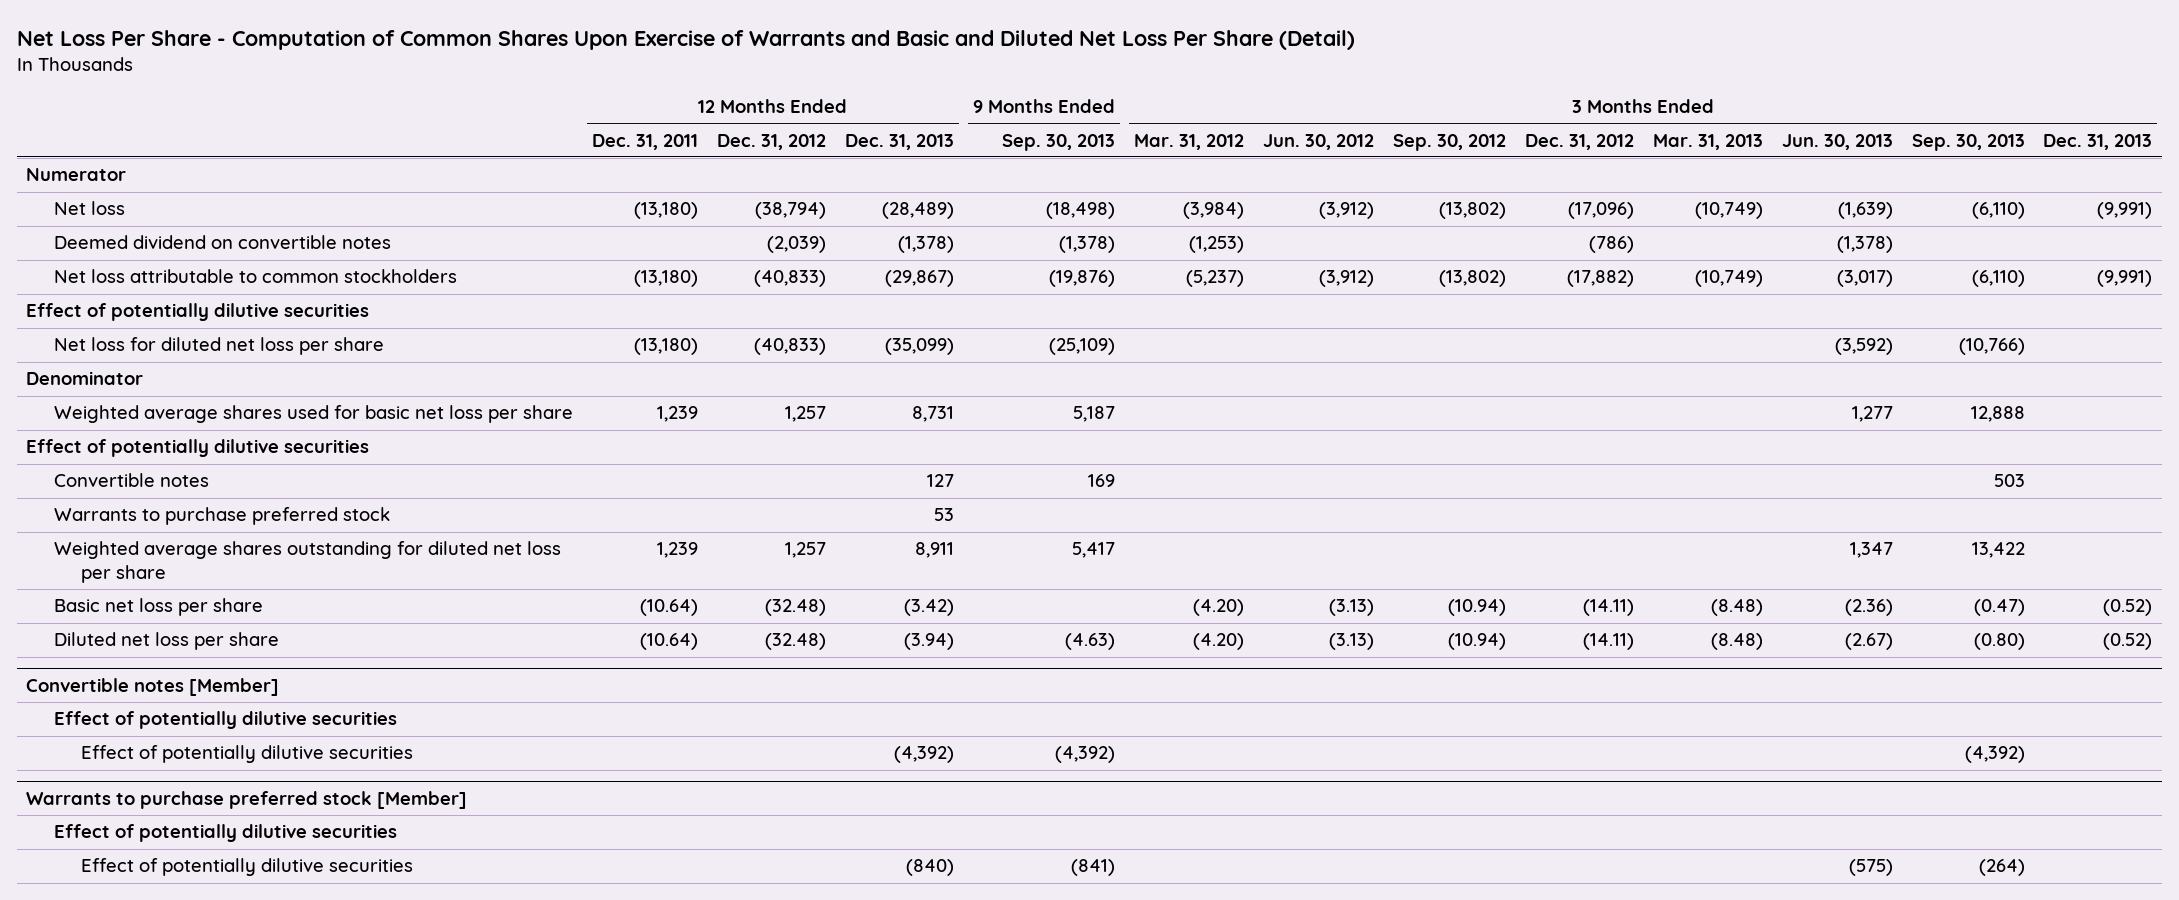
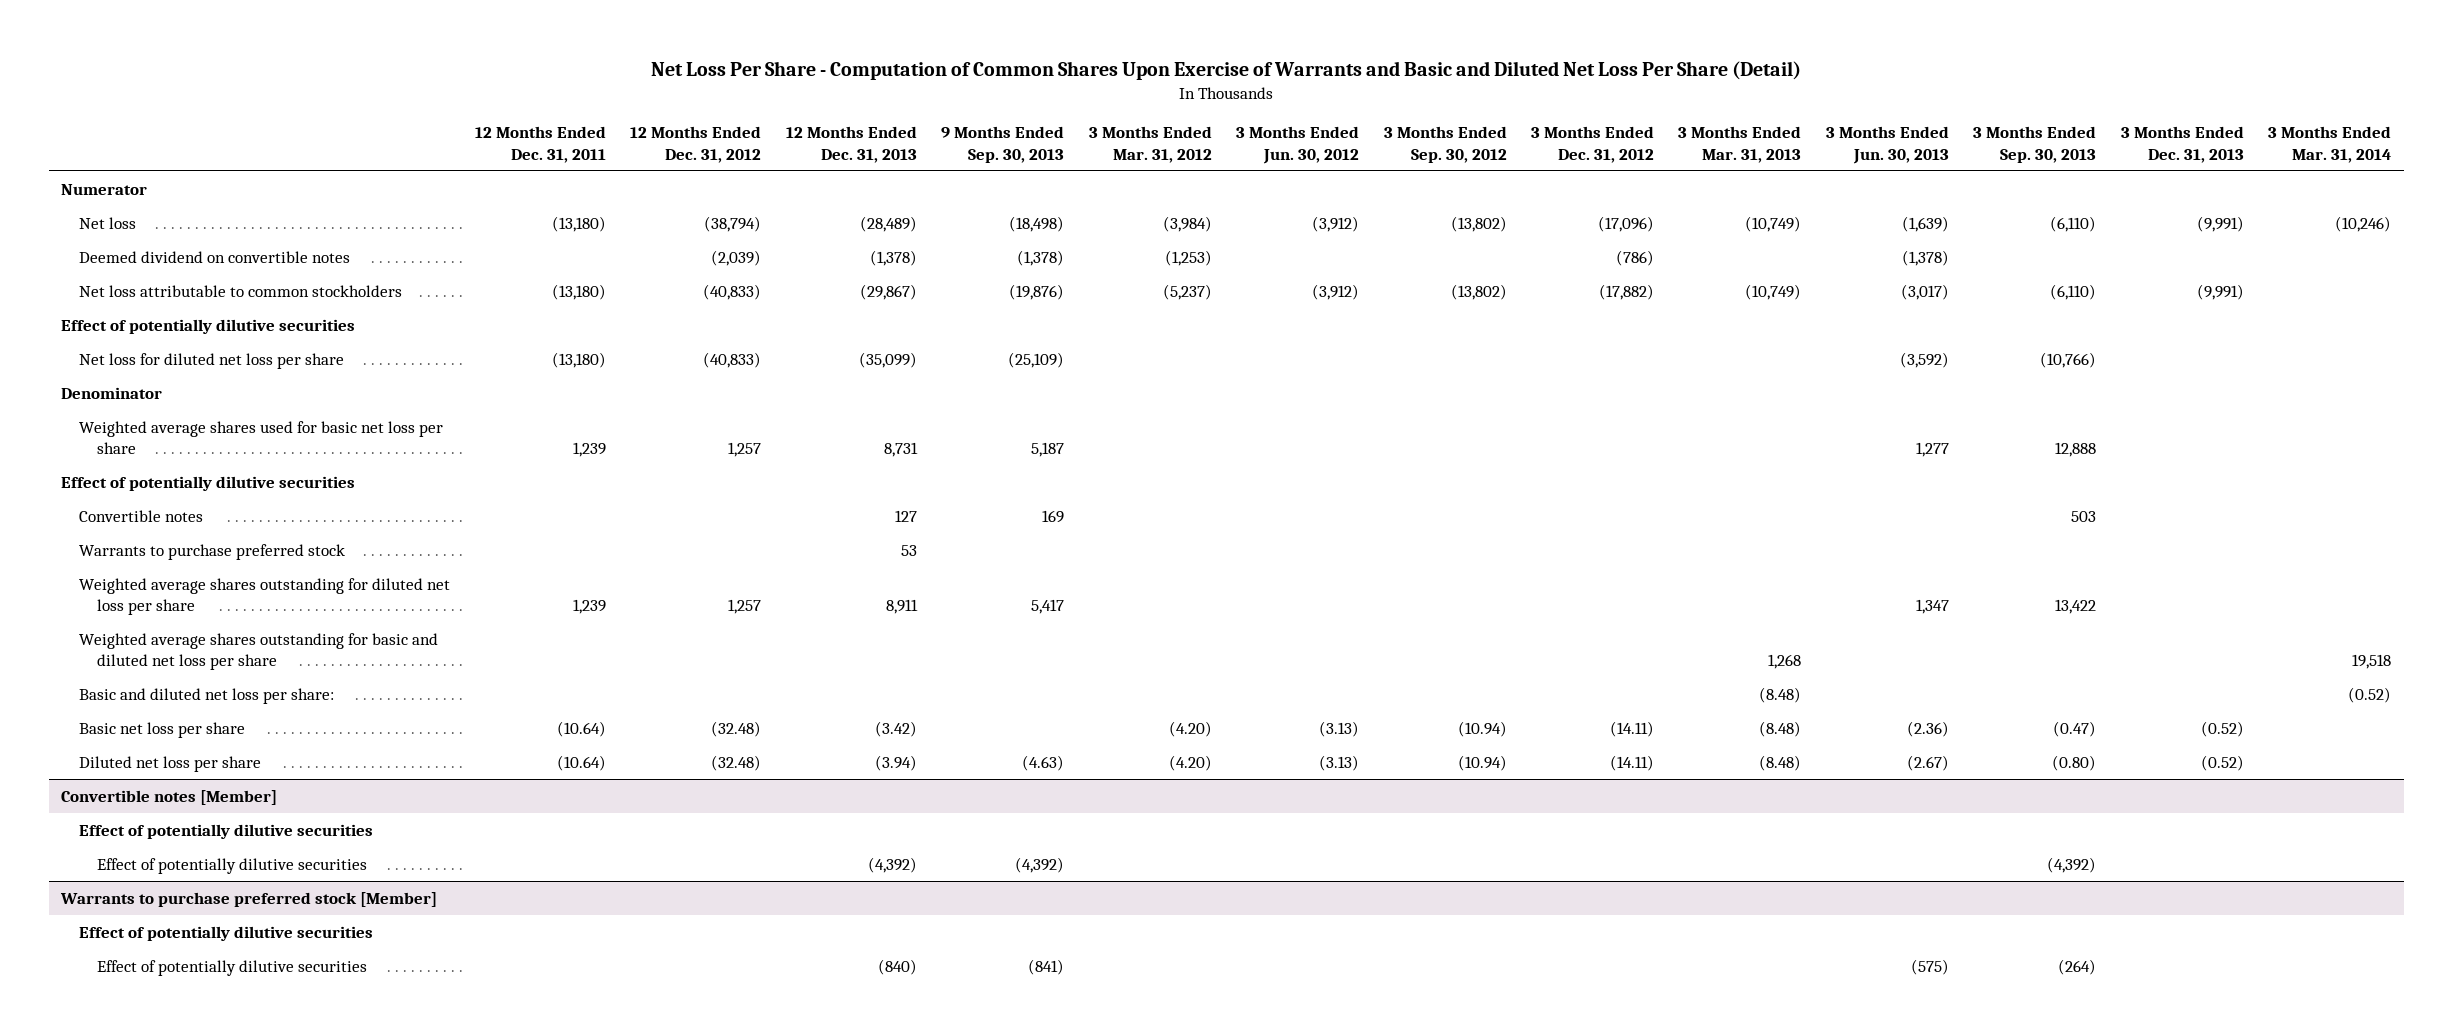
none -> [2268,126,2392,163] 3 Months Ended Mar. 31, 2014
none -> [79,632,439,671] Weighted average shares outstanding for basic and diluted net loss per share
none -> [79,687,335,704] Basic and diluted net loss per share:

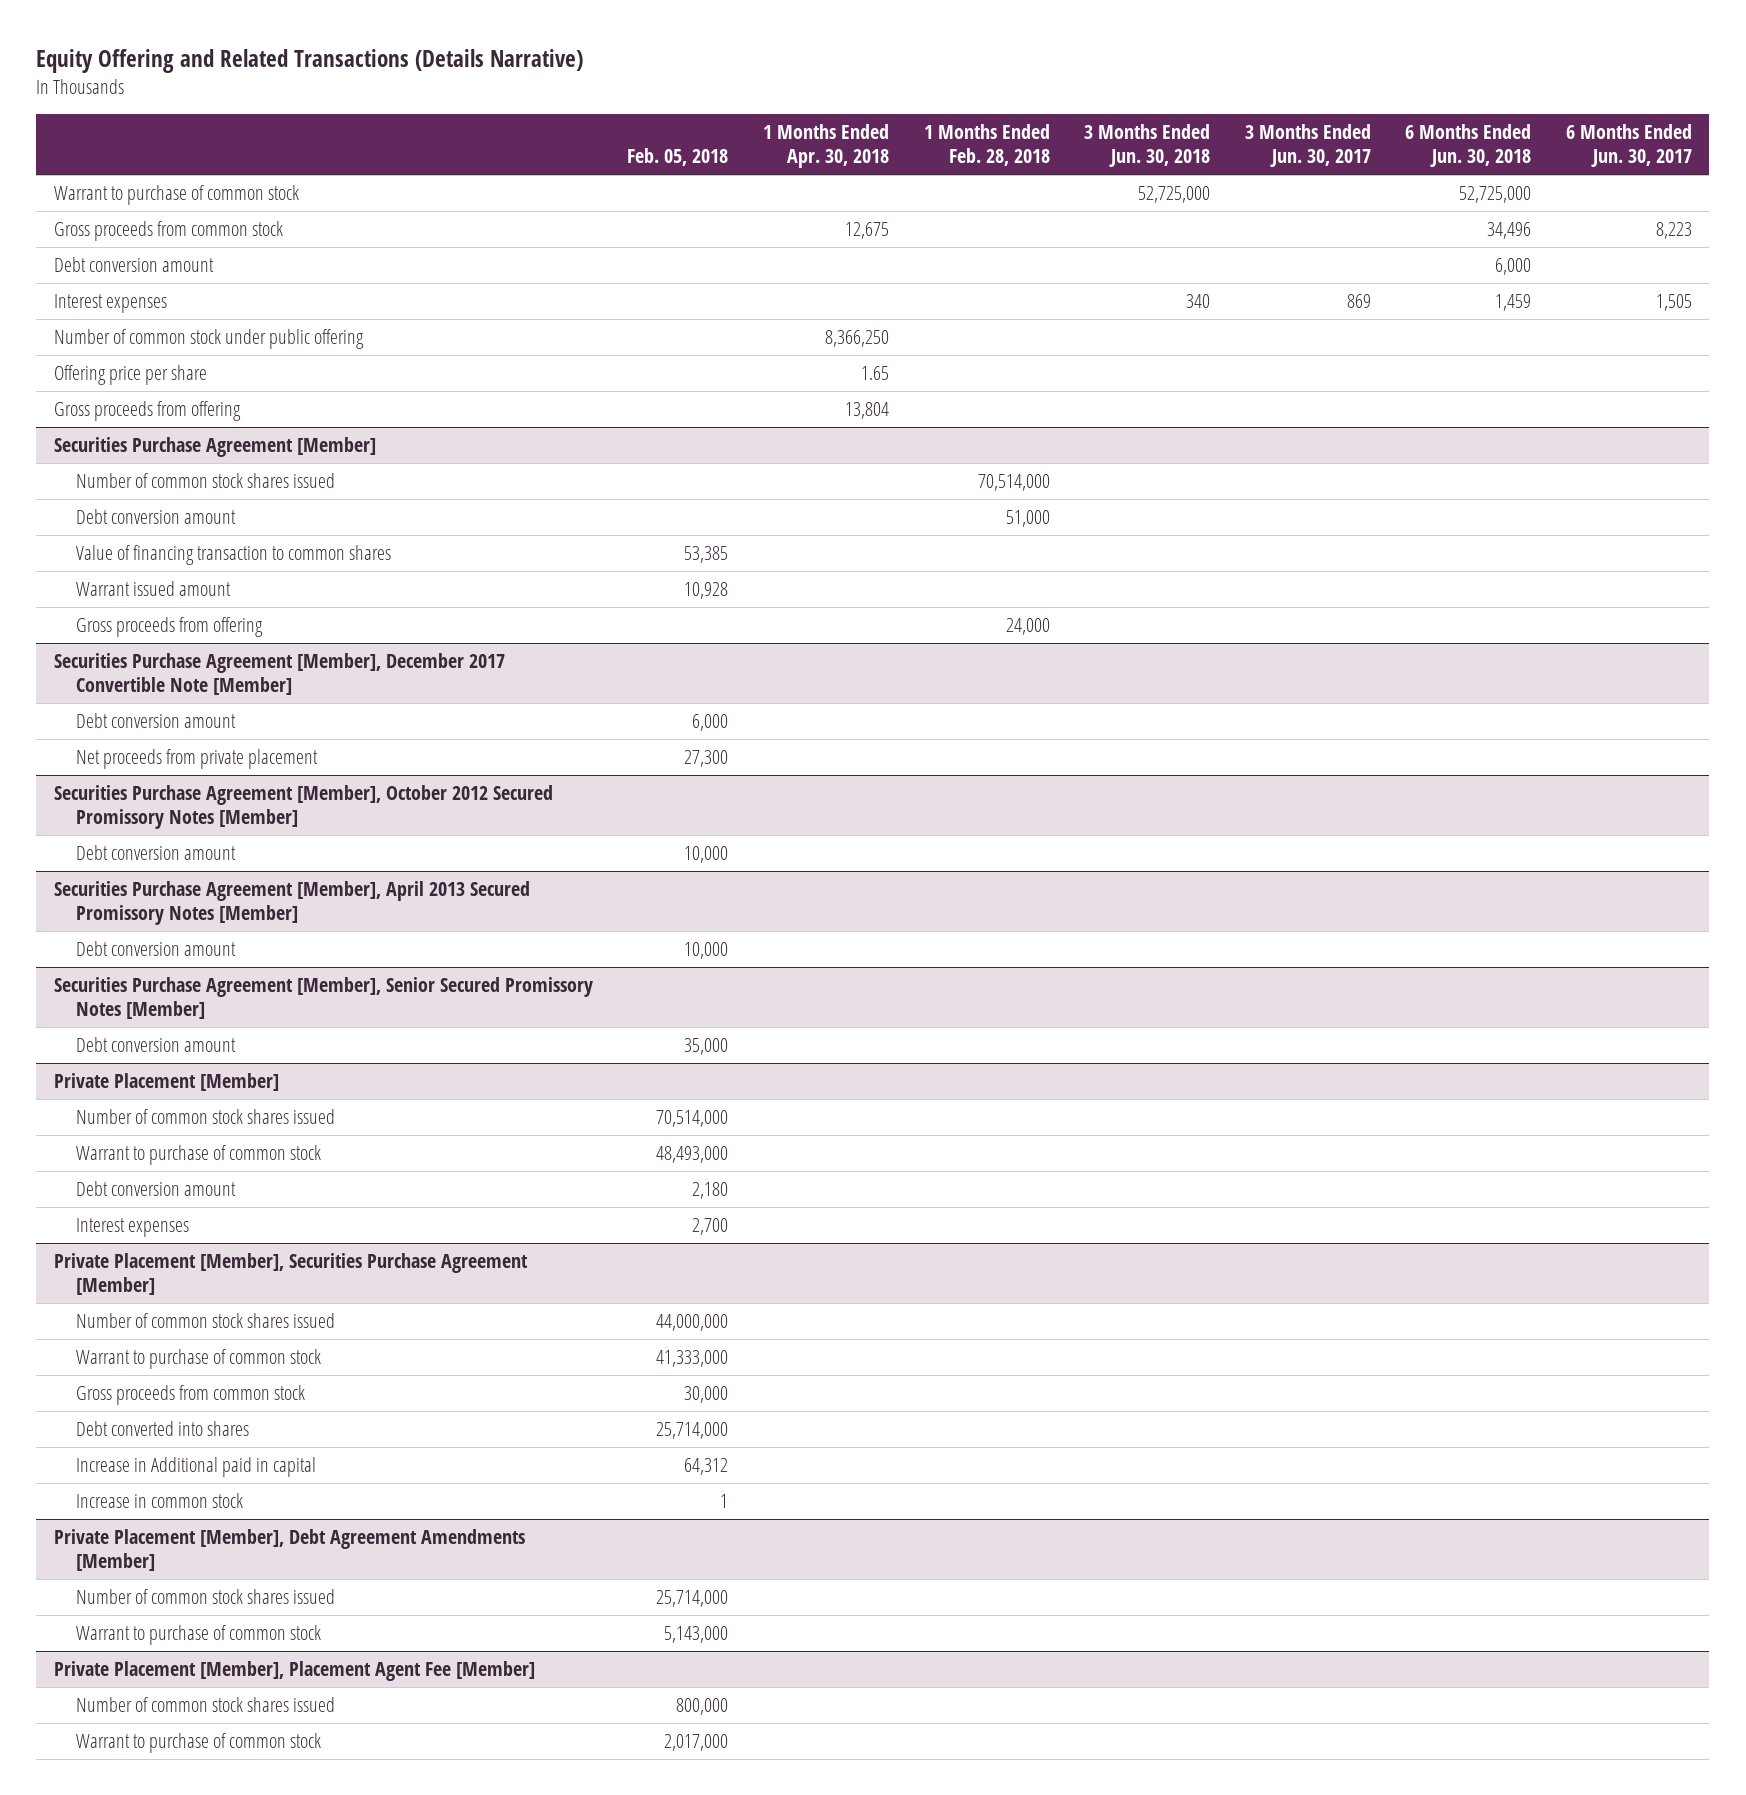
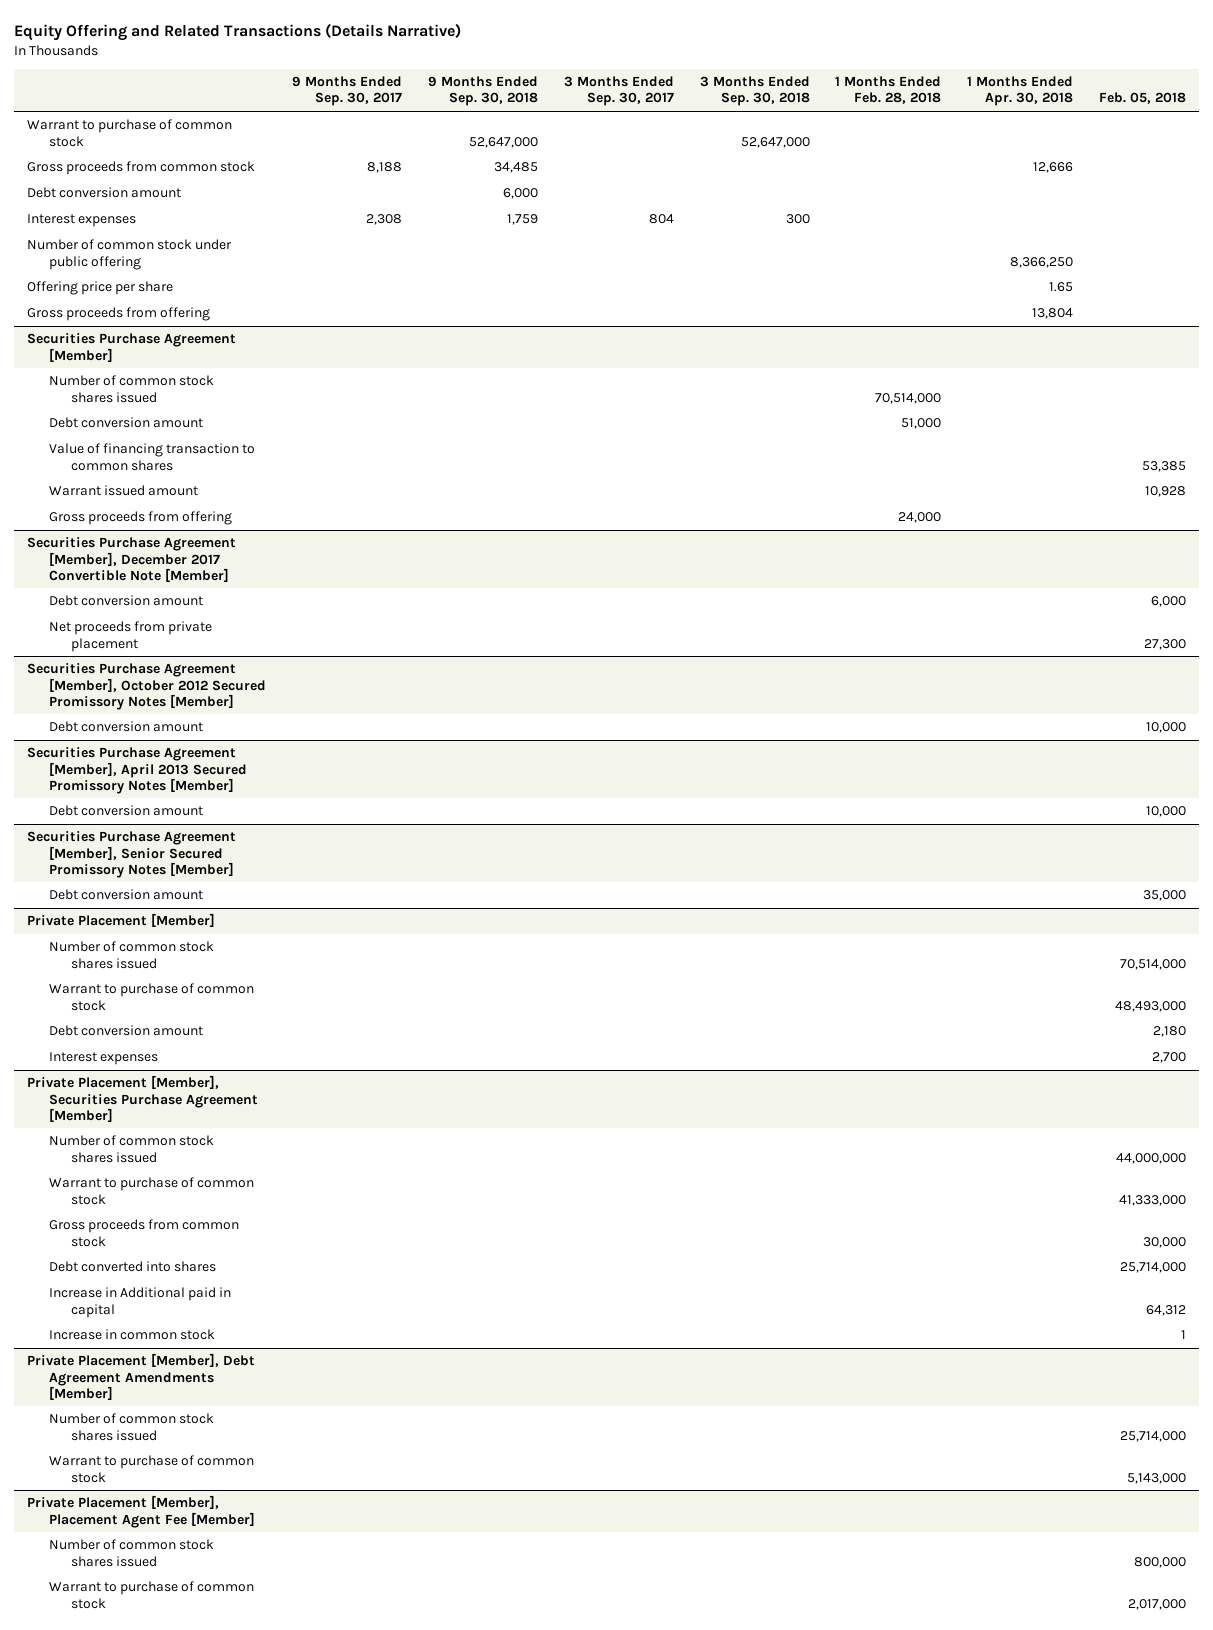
[1084,123,1211,168] 3 Months Ended Jun. 30, 2018 -> none
[1244,123,1371,168] 3 Months Ended Jun. 30, 2017 -> none
[1405,123,1532,168] 6 Months Ended Jun. 30, 2018 -> none
[1566,123,1693,168] 6 Months Ended Jun. 30, 2017 -> none
none -> [292,76,403,107] 9 Months Ended Sep. 30, 2017
none -> [427,76,538,107] 9 Months Ended Sep. 30, 2018
none -> [563,76,674,107] 3 Months Ended Sep. 30, 2017
none -> [699,76,810,107] 3 Months Ended Sep. 30, 2018
[844,221,889,239] 12,675 -> [1033,162,1074,174] 12,666

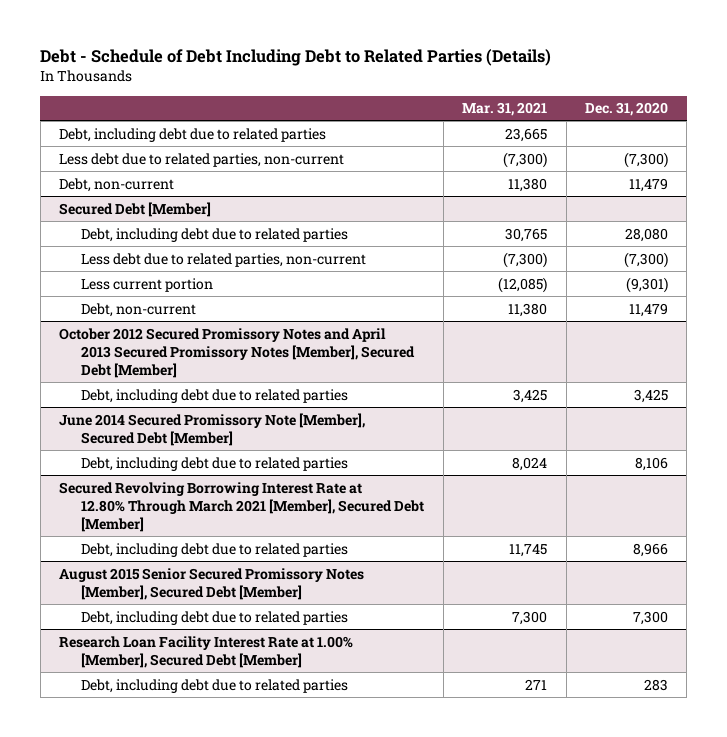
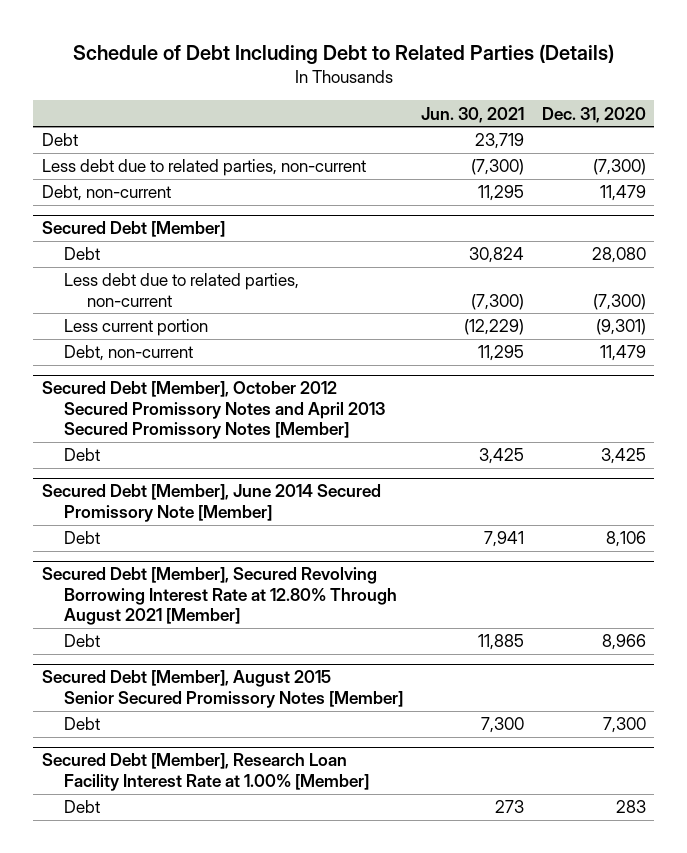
[40,49,552,67] Debt - Schedule of Debt Including Debt to Related Parties (Details) -> [72,43,614,64] Schedule of Debt Including Debt to Related Parties (Details)
[462,102,548,117] Mar. 31, 2021 -> none
none -> [420,106,524,123] Jun. 30, 2021
[59,127,327,142] Debt, including debt due to related parties -> [41,133,78,147] Debt
[81,227,349,242] Debt, including debt due to related parties -> [64,247,101,261] Debt
[59,327,416,378] October 2012 Secured Promissory Notes and April 2013 Secured Promissory Notes [Member], Secured Debt [Member] -> [41,381,386,439] Secured Debt [Member], October 2012 Secured Promissory Notes and April 2013 Secured Promissory Notes [Member]
[81,388,349,403] Debt, including debt due to related parties -> [64,448,101,462] Debt
[59,412,366,446] June 2014 Secured Promissory Note [Member], Secured Debt [Member] -> [41,484,381,522] Secured Debt [Member], June 2014 Secured Promissory Note [Member]
[81,456,349,471] Debt, including debt due to related parties -> [64,531,101,545] Debt
[59,481,425,532] Secured Revolving Borrowing Interest Rate at 12.80% Through March 2021 [Member], Secured Debt [Member] -> [41,567,398,625] Secured Debt [Member], Secured Revolving Borrowing Interest Rate at 12.80% Through August 2021 [Member]
[81,542,349,557] Debt, including debt due to related parties -> [64,634,101,648] Debt
[59,567,365,600] August 2015 Senior Secured Promissory Notes [Member], Secured Debt [Member] -> [41,670,404,708] Secured Debt [Member], August 2015 Senior Secured Promissory Notes [Member]
[81,610,349,625] Debt, including debt due to related parties -> [64,717,101,731] Debt
[59,635,354,668] Research Loan Facility Interest Rate at 1.00% [Member], Secured Debt [Member] -> [41,753,370,791] Secured Debt [Member], Research Loan Facility Interest Rate at 1.00% [Member]
[81,678,349,693] Debt, including debt due to related parties -> [64,800,101,814] Debt

